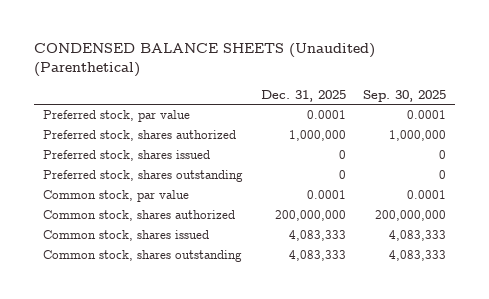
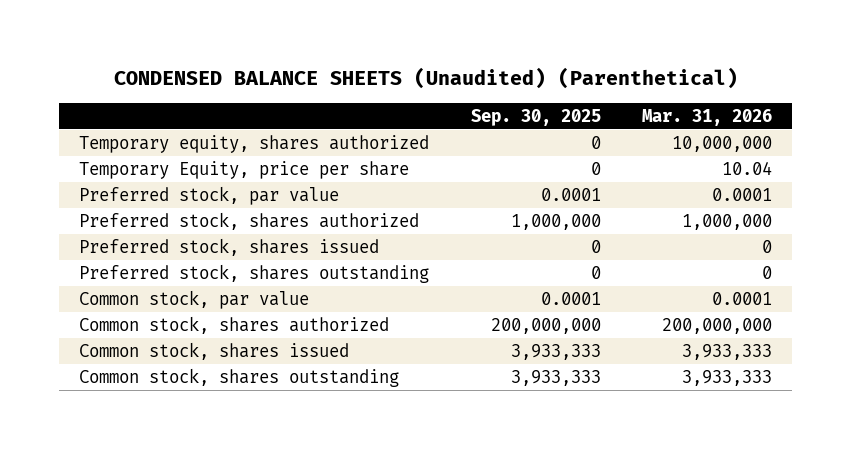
[260,89,346,102] Dec. 31, 2025 -> none
none -> [641,108,772,126] Mar. 31, 2026
none -> [79,135,430,154] Temporary equity, shares authorized
none -> [79,161,410,180] Temporary Equity, price per share
[389,230,447,242] 4,083,333 -> [510,344,601,361] 3,933,333
[389,250,447,262] 4,083,333 -> [510,370,601,387] 3,933,333

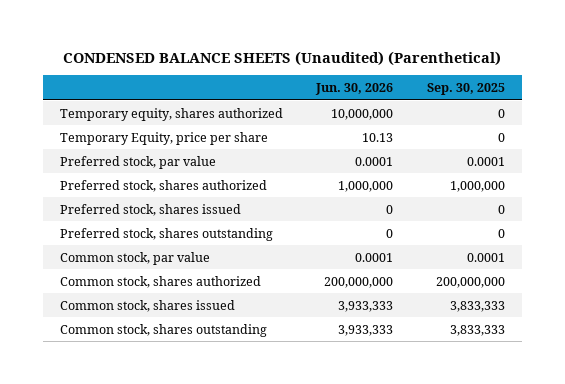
[641,108,772,126] Mar. 31, 2026 -> none
none -> [315,83,394,96] Jun. 30, 2026
[510,344,601,361] 3,933,333 -> [449,300,505,312] 3,833,333
[510,370,601,387] 3,933,333 -> [449,324,505,336] 3,833,333

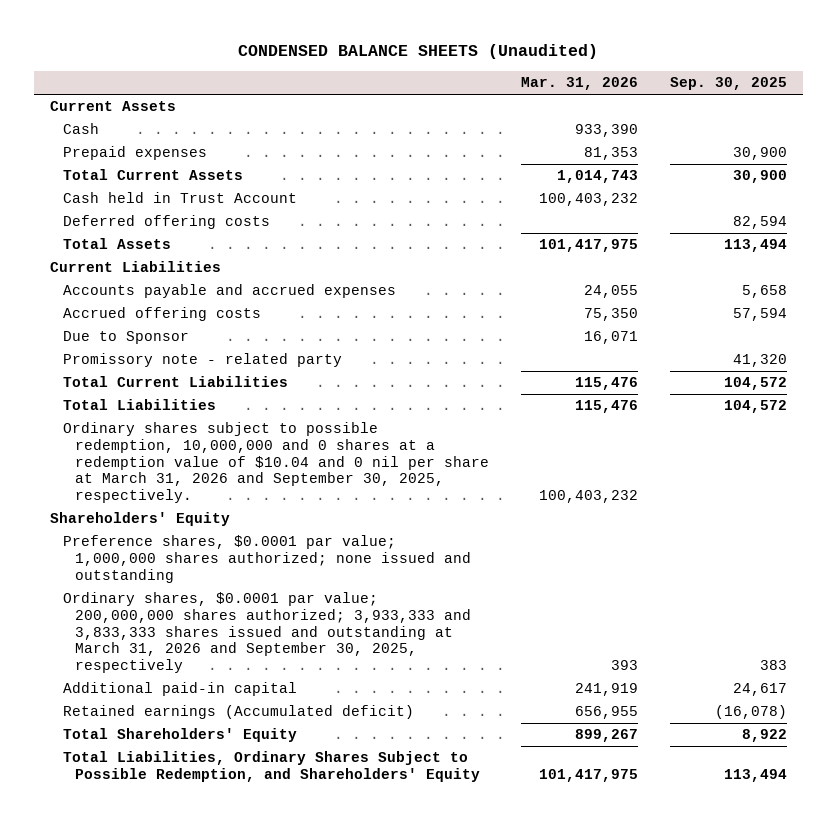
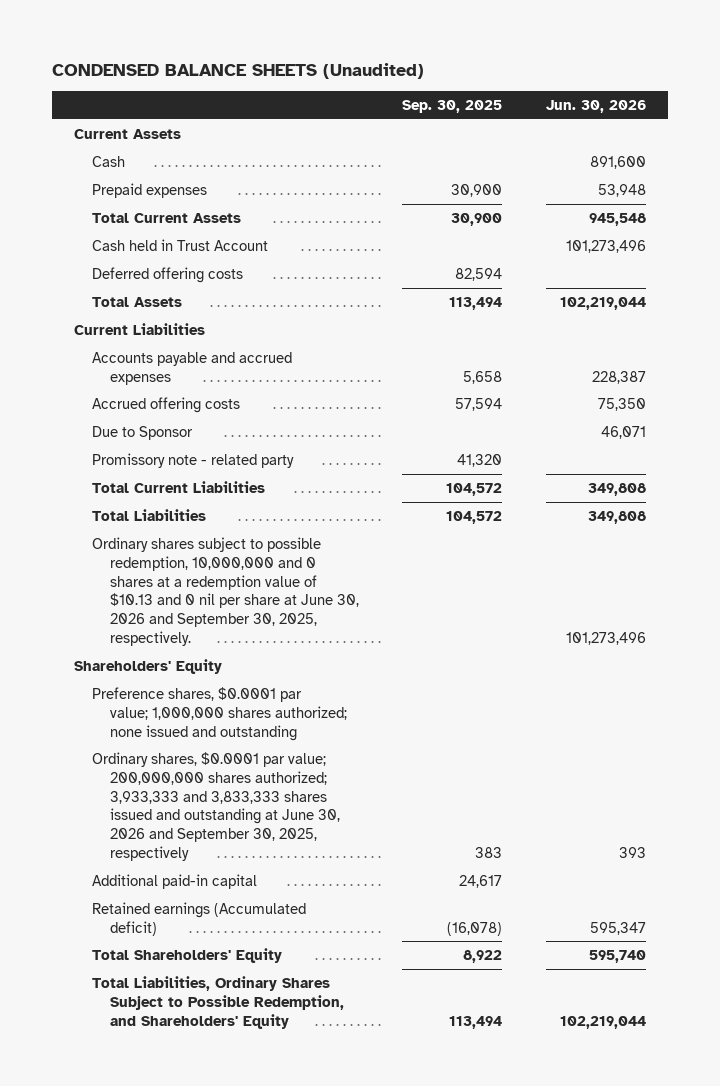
[520,77,638,91] Mar. 31, 2026 -> none
none -> [545,100,646,114] Jun. 30, 2026
[62,422,490,504] Ordinary shares subject to possible redemption, 10,000,000 and 0 shares at a redemption value of $10.04 and 0 nil per share at March 31, 2026 and September 30, 2025, respectively. -> [91,536,359,646] Ordinary shares subject to possible redemption, 10,000,000 and 0 shares at a redemption value of $10.13 and 0 nil per share at June 30, 2026 and September 30, 2025, respectively.
[62,592,472,674] Ordinary shares, $0.0001 par value; 200,000,000 shares authorized; 3,933,333 and 3,833,333 shares issued and outstanding at March 31, 2026 and September 30, 2025, respectively -> [91,751,340,861] Ordinary shares, $0.0001 par value; 200,000,000 shares authorized; 3,933,333 and 3,833,333 shares issued and outstanding at June 30, 2026 and September 30, 2025, respectively

